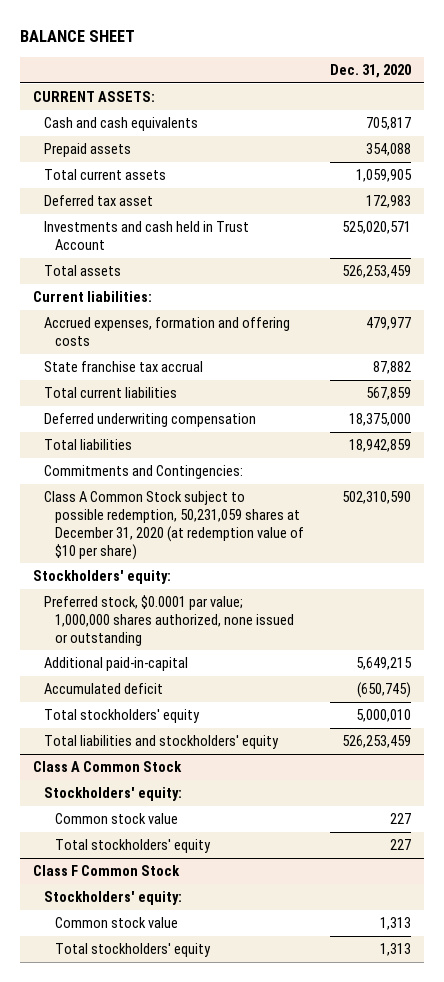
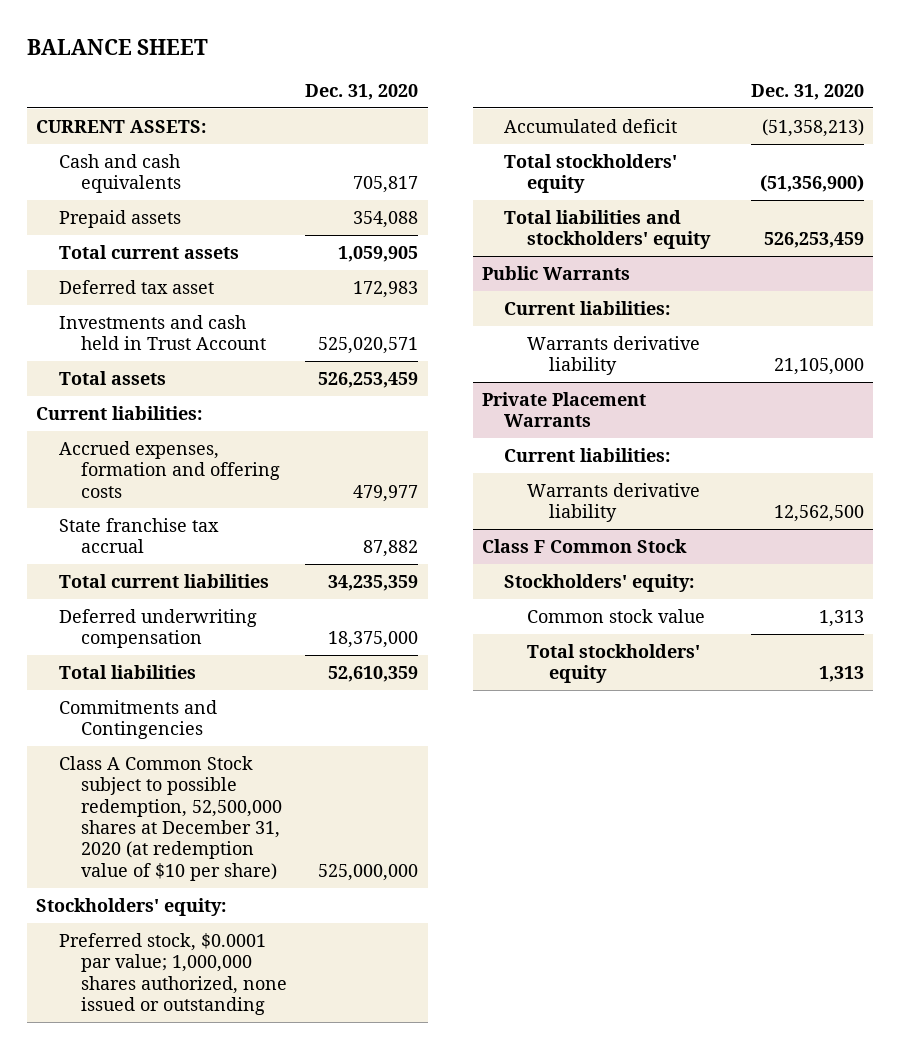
[365,387,411,401] 567,859 -> [328,574,419,591] 34,235,359
[348,439,411,453] 18,942,859 -> [328,665,419,682] 52,610,359
[43,465,243,480] Commitments and Contingencies: -> [58,699,217,740] Commitments and Contingencies
[43,491,305,560] Class A Common Stock subject to possible redemption, 50,231,059 shares at December 31, 2020 (at redemption value of $10 per share) -> [58,755,283,881] Class A Common Stock subject to possible redemption, 52,500,000 shares at December 31, 2020 (at redemption value of $10 per share)
[341,491,411,505] 502,310,590 -> [318,863,419,881] 525,000,000
[43,657,188,672] Additional paid-in-capital -> none
[356,682,411,699] (650,745) -> [762,118,865,137] (51,358,213)
[355,709,411,723] 5,000,010 -> [760,175,865,193] (51,356,900)
[32,761,182,773] Class A Common Stock -> none
[43,787,182,802] Stockholders' equity: -> none
[55,813,179,825] Common stock value -> none
[55,839,212,854] Total stockholders' equity -> none
none -> [481,265,630,280] Public Warrants
none -> [504,300,671,315] Current liabilities:
none -> [526,335,700,376] Warrants derivative liability
none -> [481,391,646,428] Private Placement Warrants
none -> [504,447,671,462] Current liabilities:
none -> [526,482,700,523] Warrants derivative liability

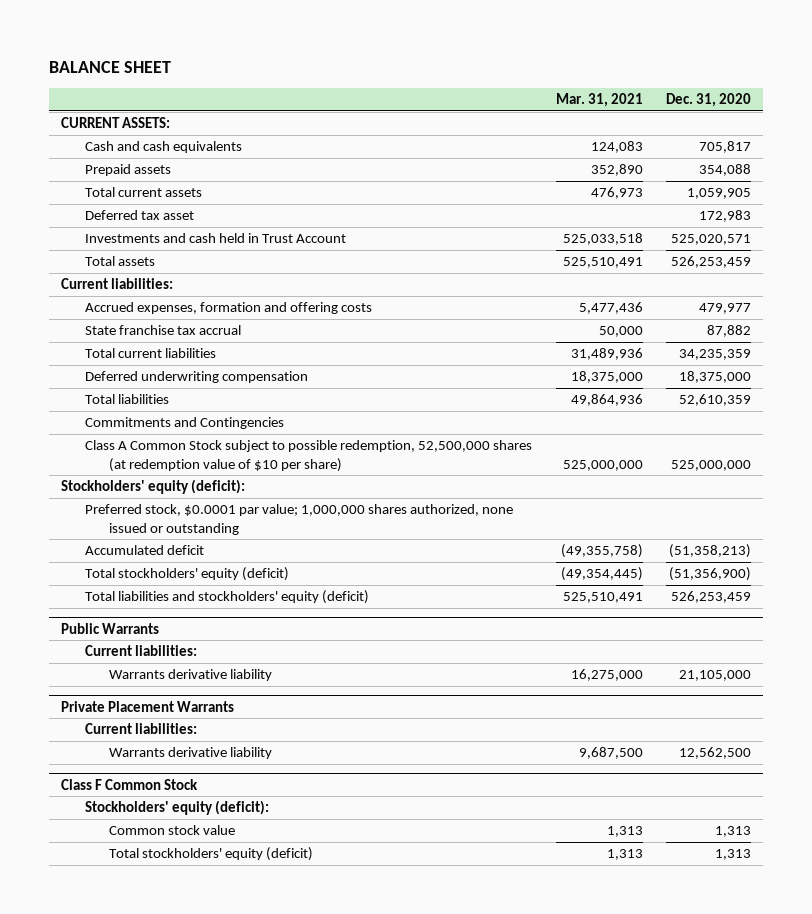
none -> [555,93,643,108] Mar. 31, 2021
[58,755,283,881] Class A Common Stock subject to possible redemption, 52,500,000 shares at December 31, 2020 (at redemption value of $10 per share) -> [85,440,533,473] Class A Common Stock subject to possible redemption, 52,500,000 shares (at redemption value of $10 per share)
[36,897,227,916] Stockholders' equity: -> [60,479,245,495] Stockholders' equity (deficit):
[504,153,678,194] Total stockholders' equity -> [85,567,290,582] Total stockholders' equity (deficit)
[504,209,711,250] Total liabilities and stockholders' equity -> [85,590,370,605] Total liabilities and stockholders' equity (deficit)
[504,573,695,592] Stockholders' equity: -> [85,800,270,816] Stockholders' equity (deficit):
[526,643,700,684] Total stockholders' equity -> [109,847,314,862] Total stockholders' equity (deficit)

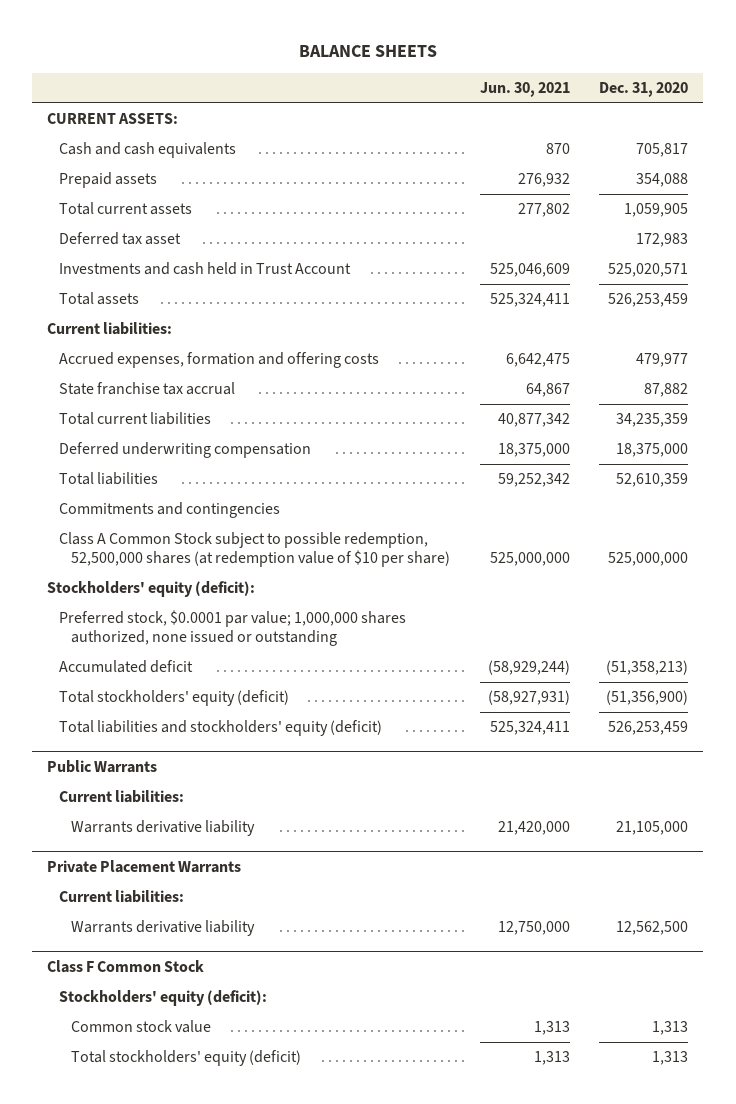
[49,60,172,73] BALANCE SHEET -> [298,44,437,57] BALANCE SHEETS
[555,93,643,108] Mar. 31, 2021 -> none
none -> [479,82,570,98] Jun. 30, 2021
[85,417,285,430] Commitments and Contingencies -> [59,502,281,519] Commitments and contingencies

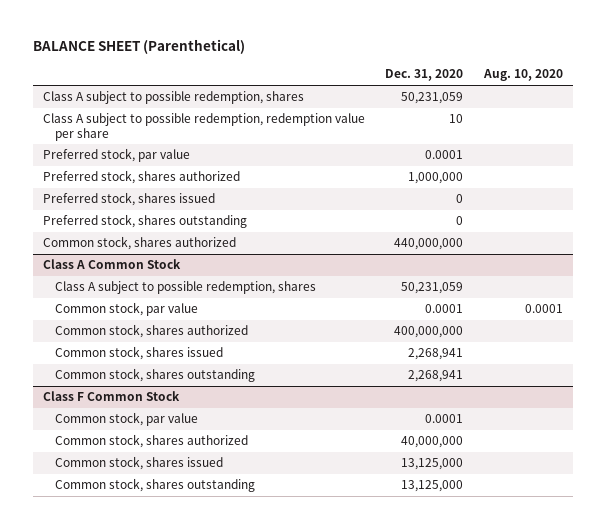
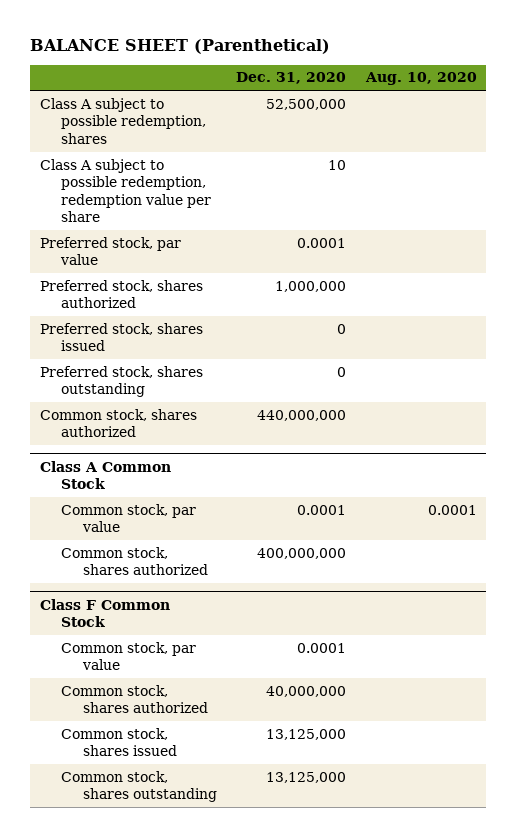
[401,92,464,105] 50,231,059 -> [266,98,347,110] 52,500,000
[55,281,317,295] Class A subject to possible redemption, shares -> none
[55,346,224,361] Common stock, shares issued -> none
[55,368,256,383] Common stock, shares outstanding -> none

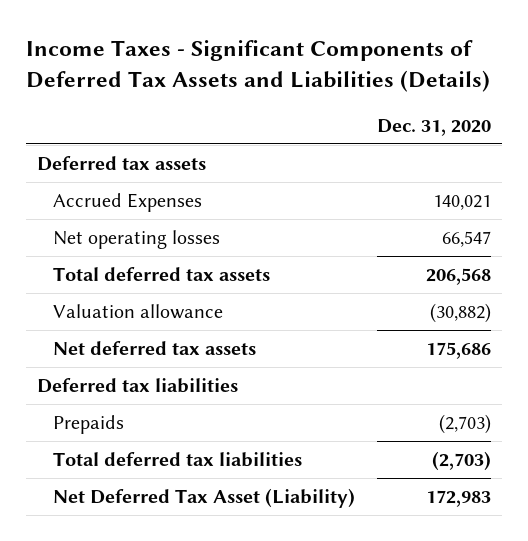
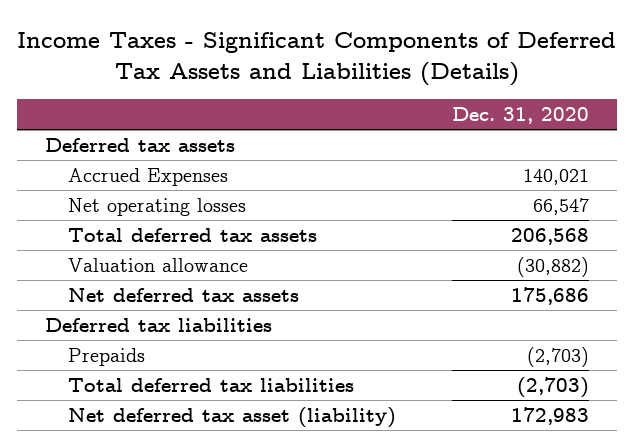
[52,487,355,508] Net Deferred Tax Asset (Liability) -> [67,407,396,429] Net deferred tax asset (liability)

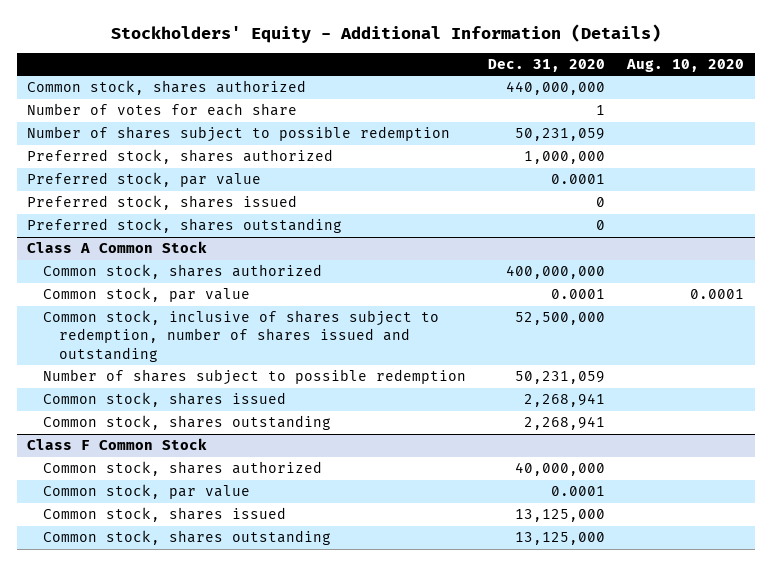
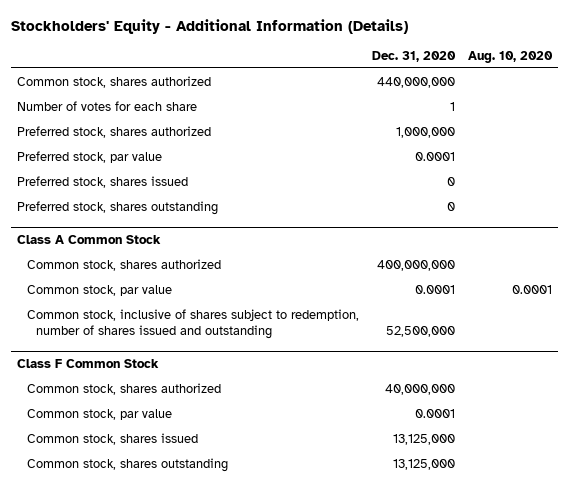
[27,126,451,143] Number of shares subject to possible redemption -> none
[43,369,467,386] Number of shares subject to possible redemption -> none
[43,392,287,408] Common stock, shares issued -> none
[43,415,332,431] Common stock, shares outstanding -> none

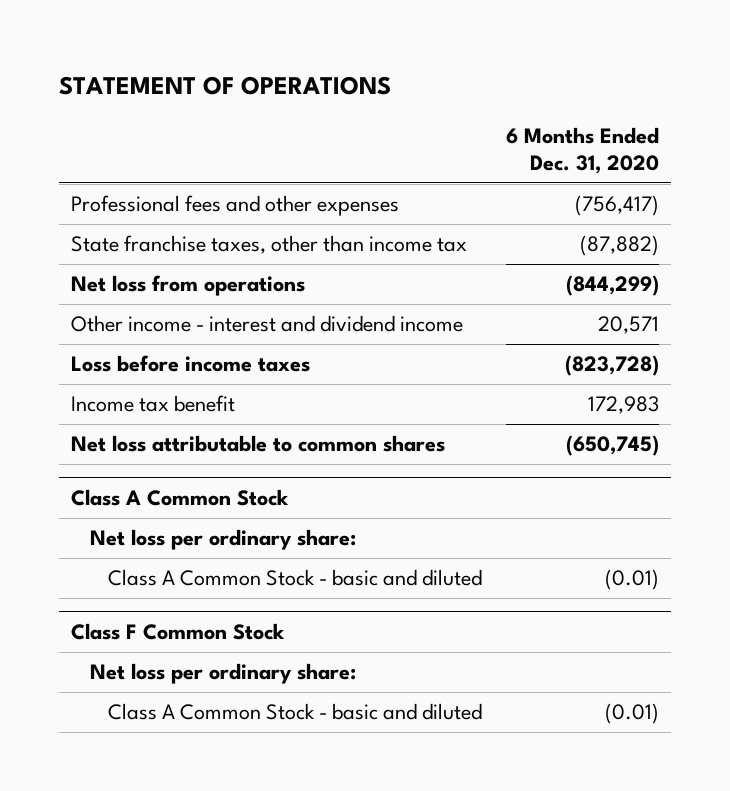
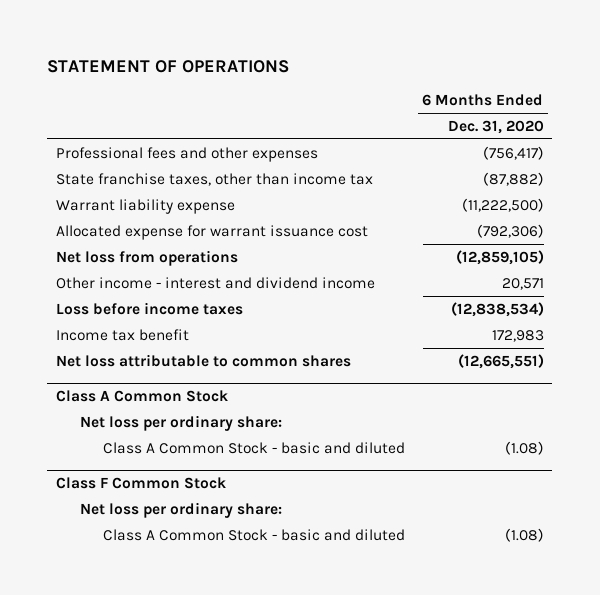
none -> [55,198,235,214] Warrant liability expense
none -> [55,224,368,240] Allocated expense for warrant issuance cost
[565,275,659,297] (844,299) -> [455,249,544,265] (12,859,105)
[564,355,659,377] (823,728) -> [450,301,544,317] (12,838,534)
[565,435,659,457] (650,745) -> [457,353,544,369] (12,665,551)
[604,569,659,591] (0.01) -> [504,440,544,455] (1.08)
[604,703,659,725] (0.01) -> [504,527,544,542] (1.08)

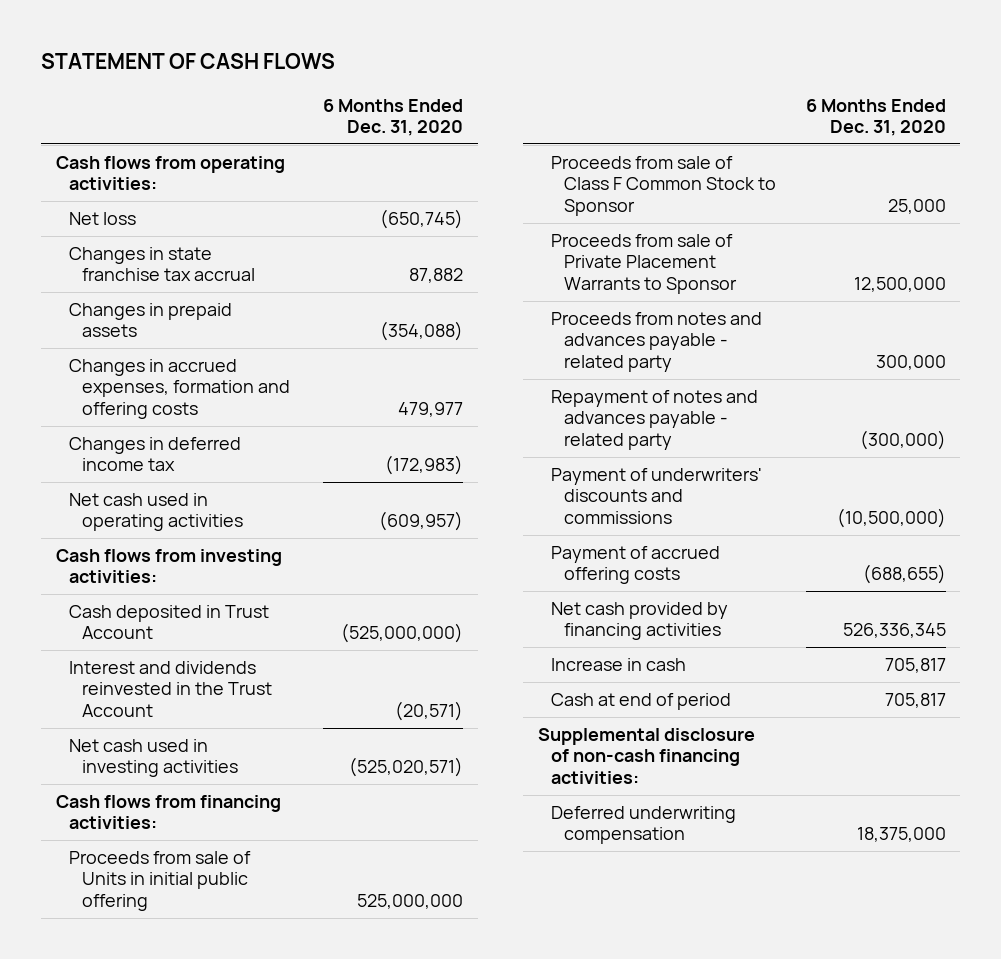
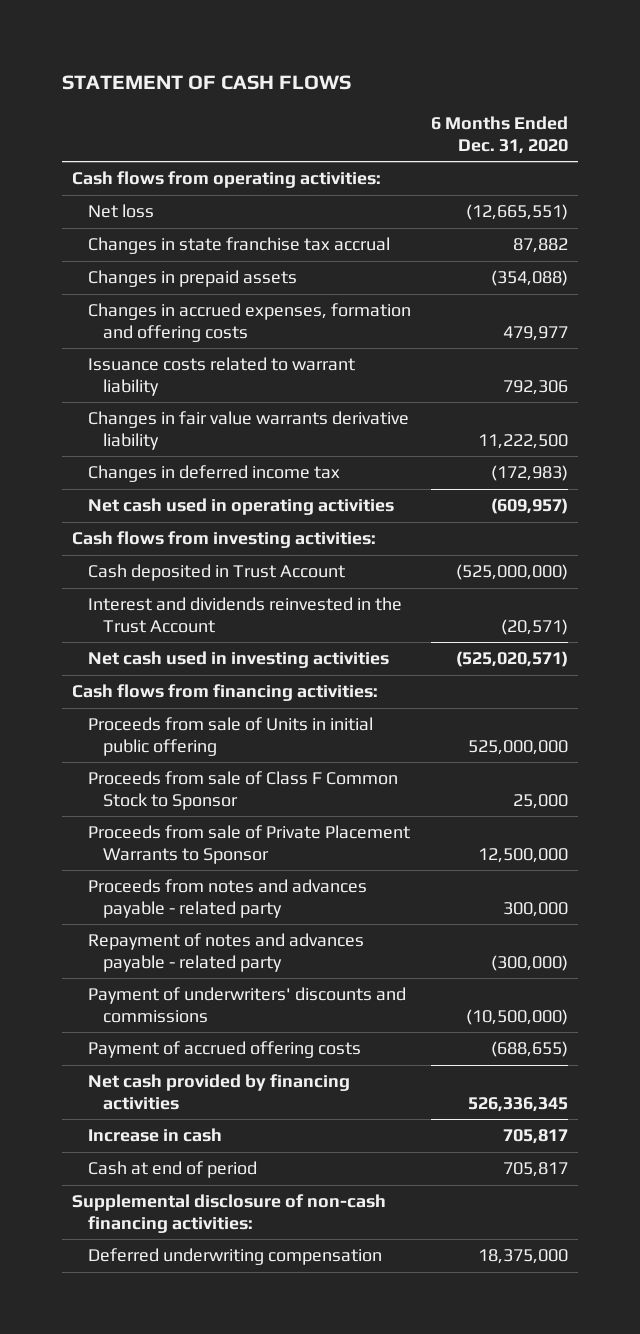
[380,209,464,230] (650,745) -> [466,204,569,221] (12,665,551)
none -> [87,357,355,396] Issuance costs related to warrant liability
none -> [87,411,409,450] Changes in fair value warrants derivative liability

